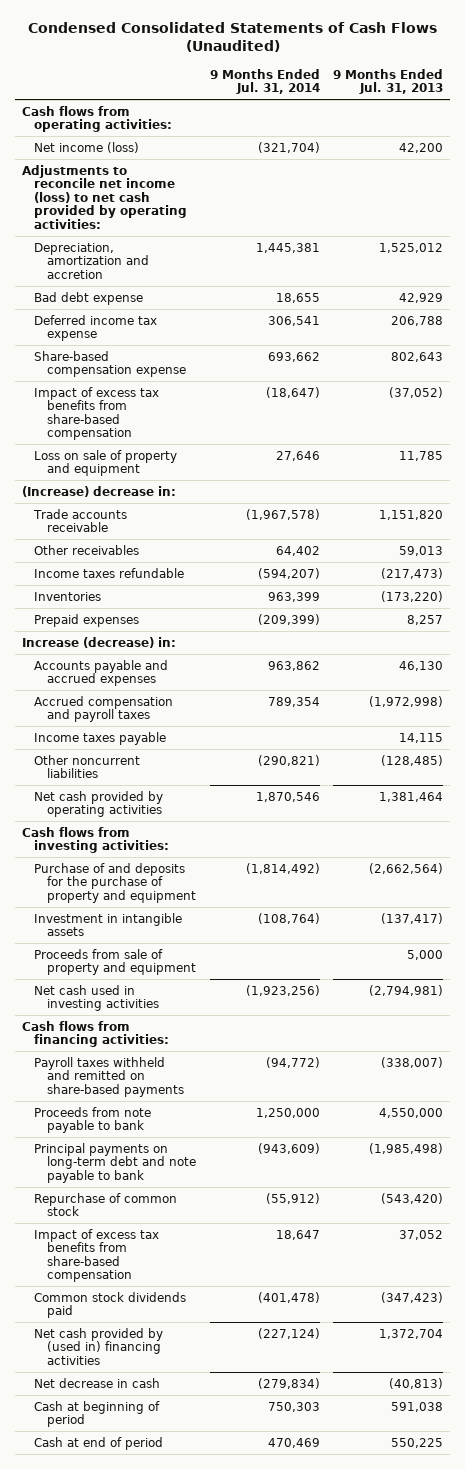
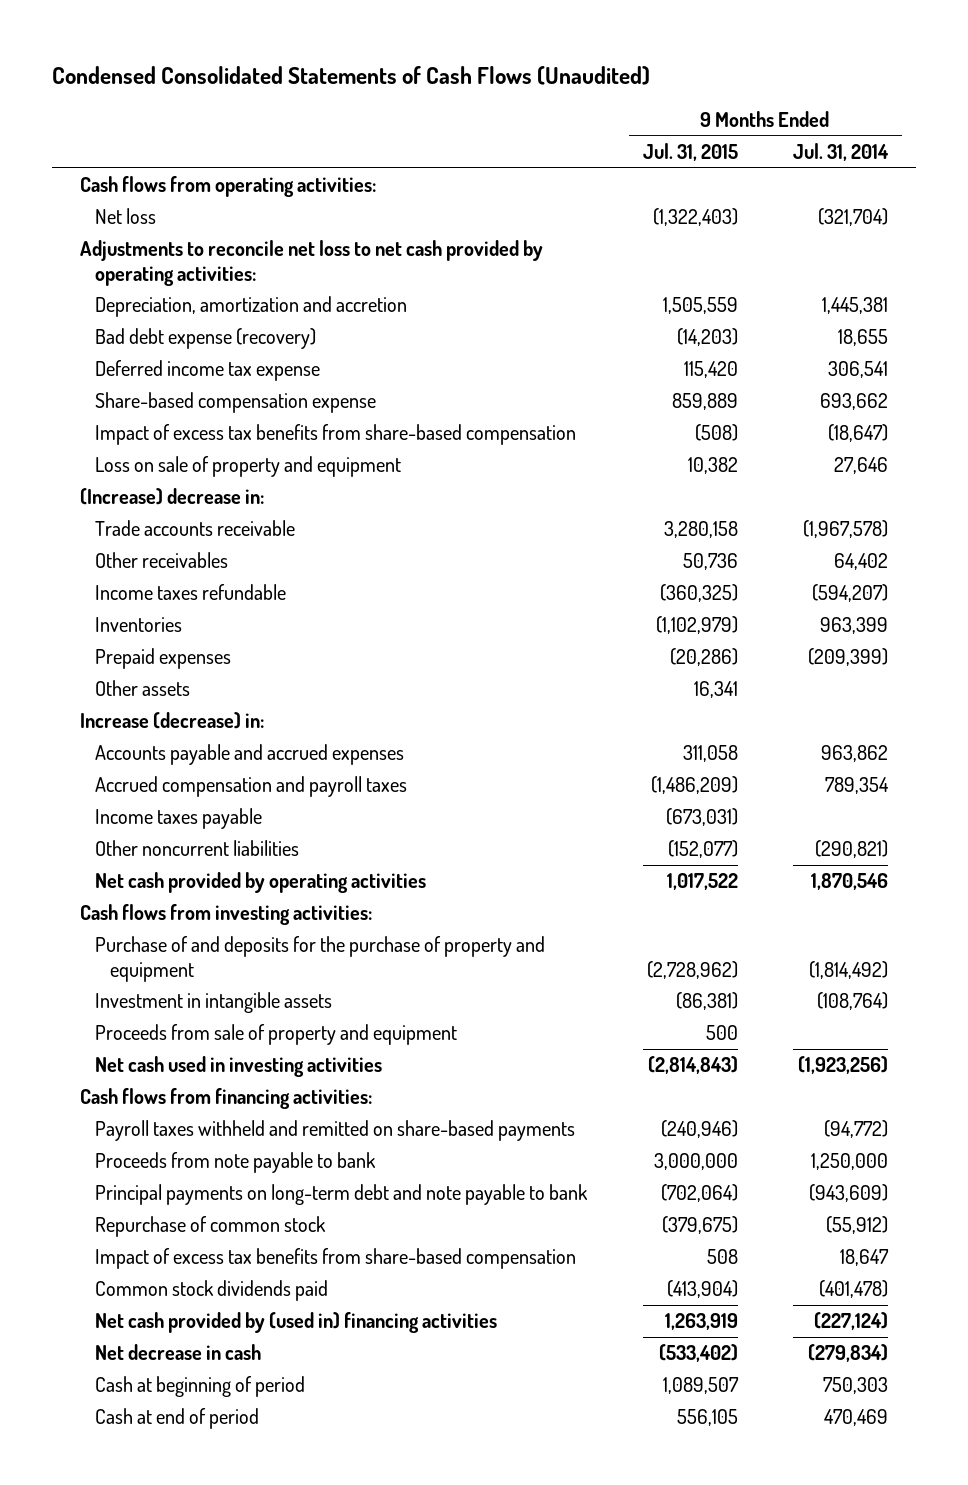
[333,68,444,95] 9 Months Ended Jul. 31, 2013 -> none
none -> [642,143,738,162] Jul. 31, 2015
[34,141,140,153] Net income (loss) -> [95,208,157,225] Net loss
[21,164,188,229] Adjustments to reconcile net income (loss) to net cash provided by operating activities: -> [79,240,543,286] Adjustments to reconcile net loss to net cash provided by operating activities:
[34,291,144,305] Bad debt expense -> [95,328,317,350] Bad debt expense (recovery)
none -> [95,680,191,697] Other assets

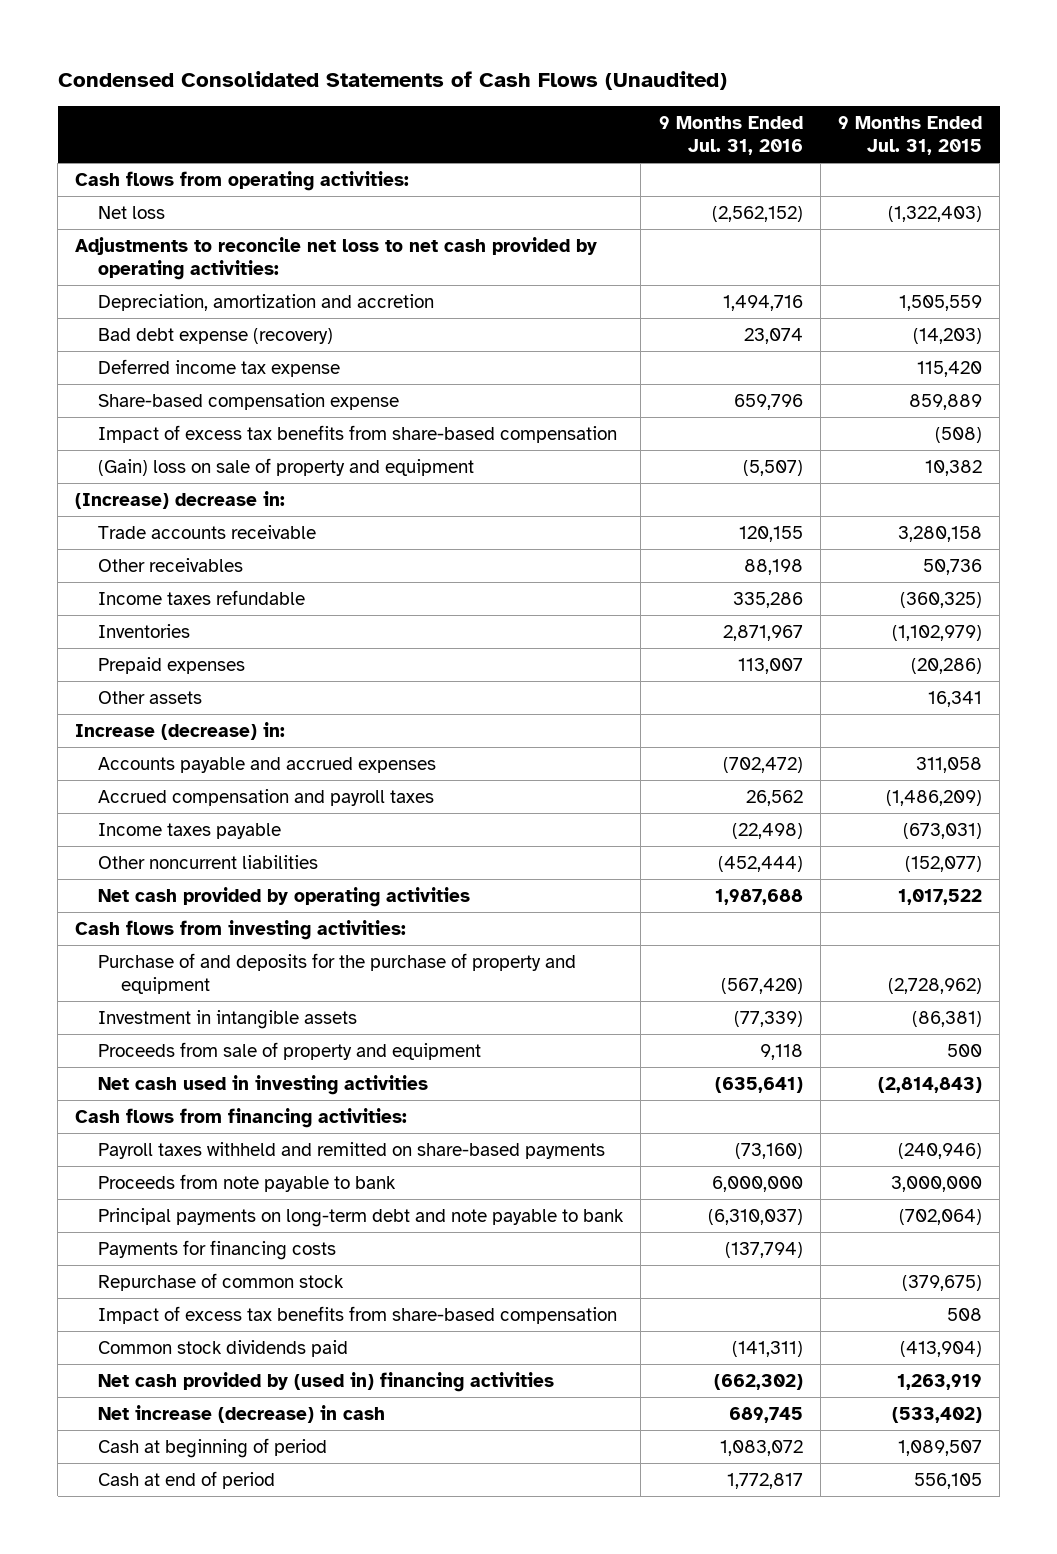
[793,143,890,162] Jul. 31, 2014 -> none
none -> [658,116,803,155] 9 Months Ended Jul. 31, 2016
[95,456,402,478] Loss on sale of property and equipment -> [98,458,475,477] (Gain) loss on sale of property and equipment
none -> [98,1240,337,1261] Payments for financing costs
[95,1344,262,1361] Net decrease in cash -> [98,1405,386,1424] Net increase (decrease) in cash

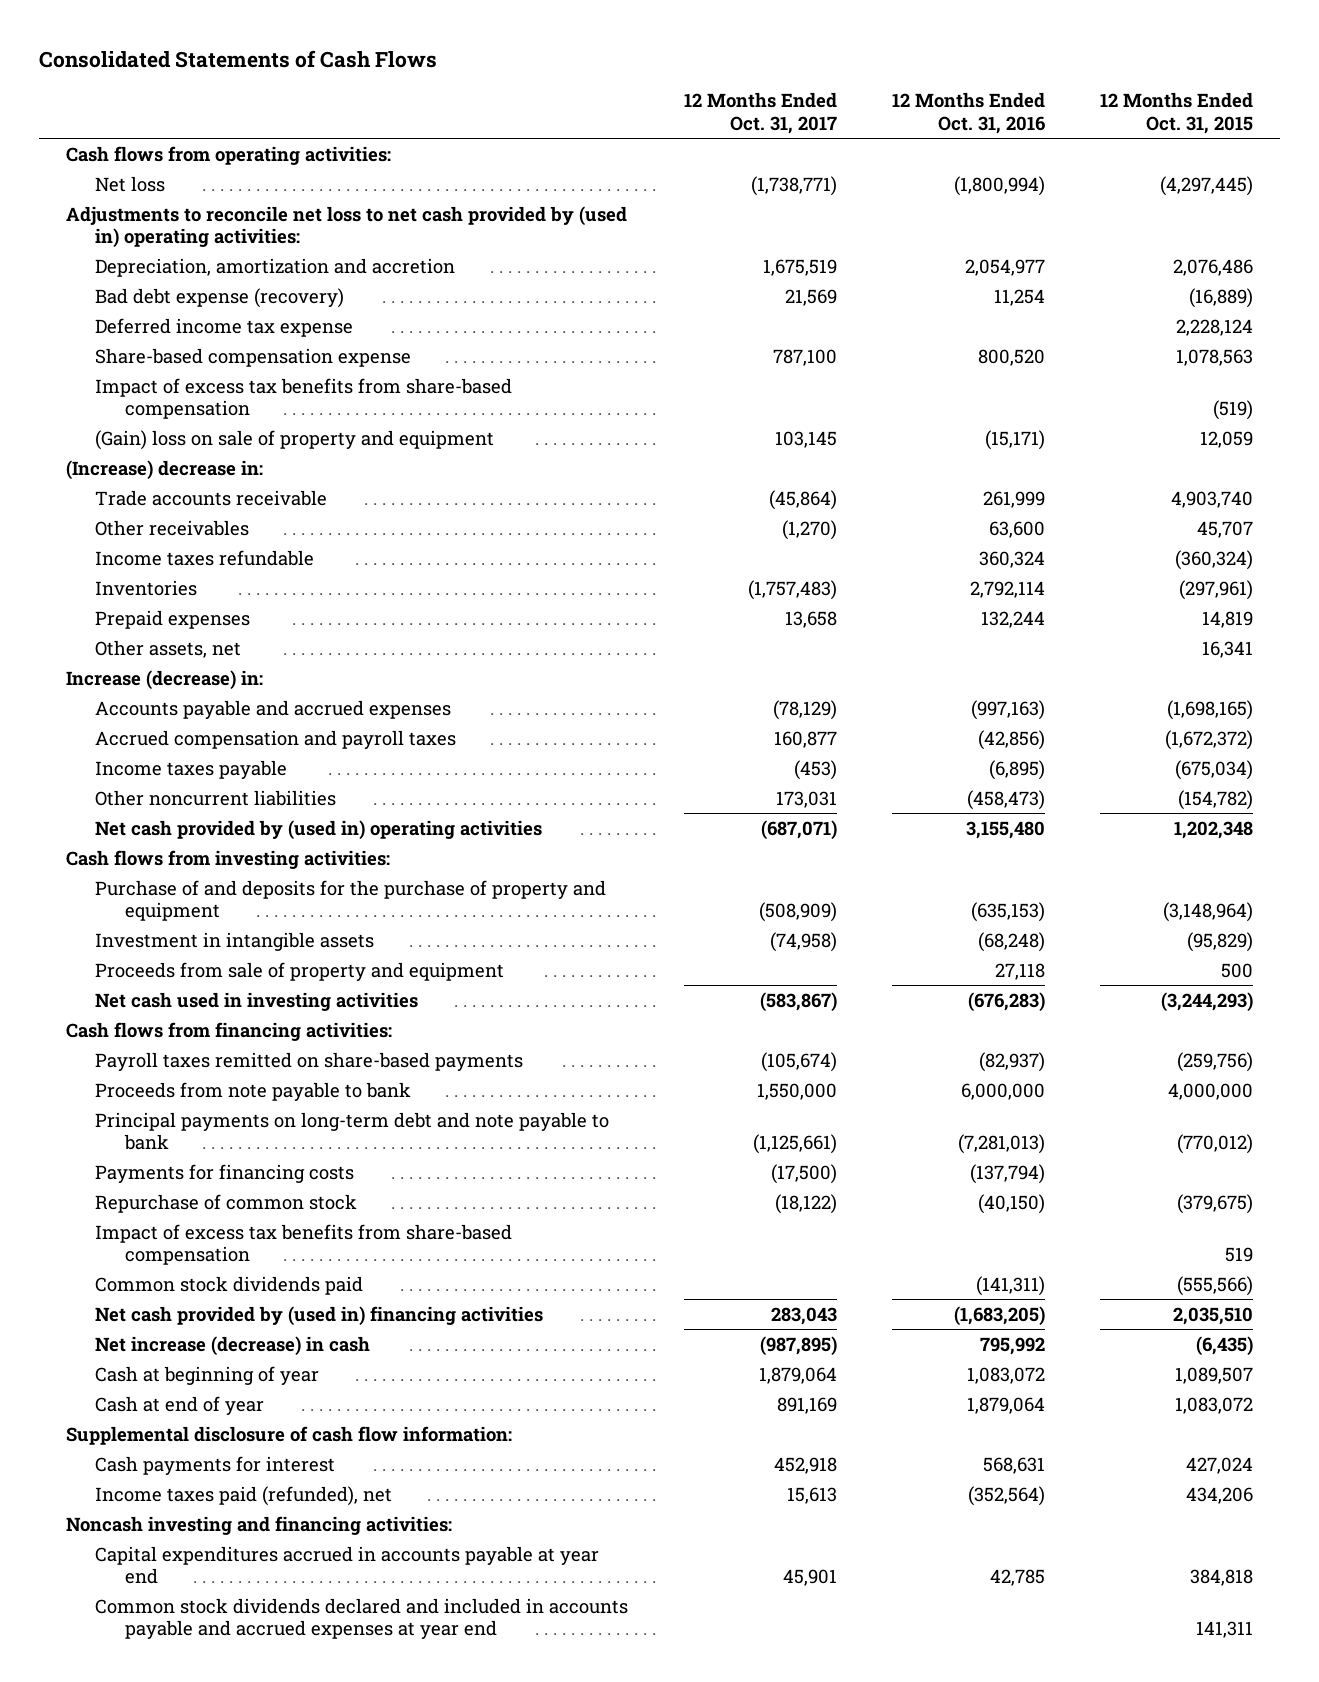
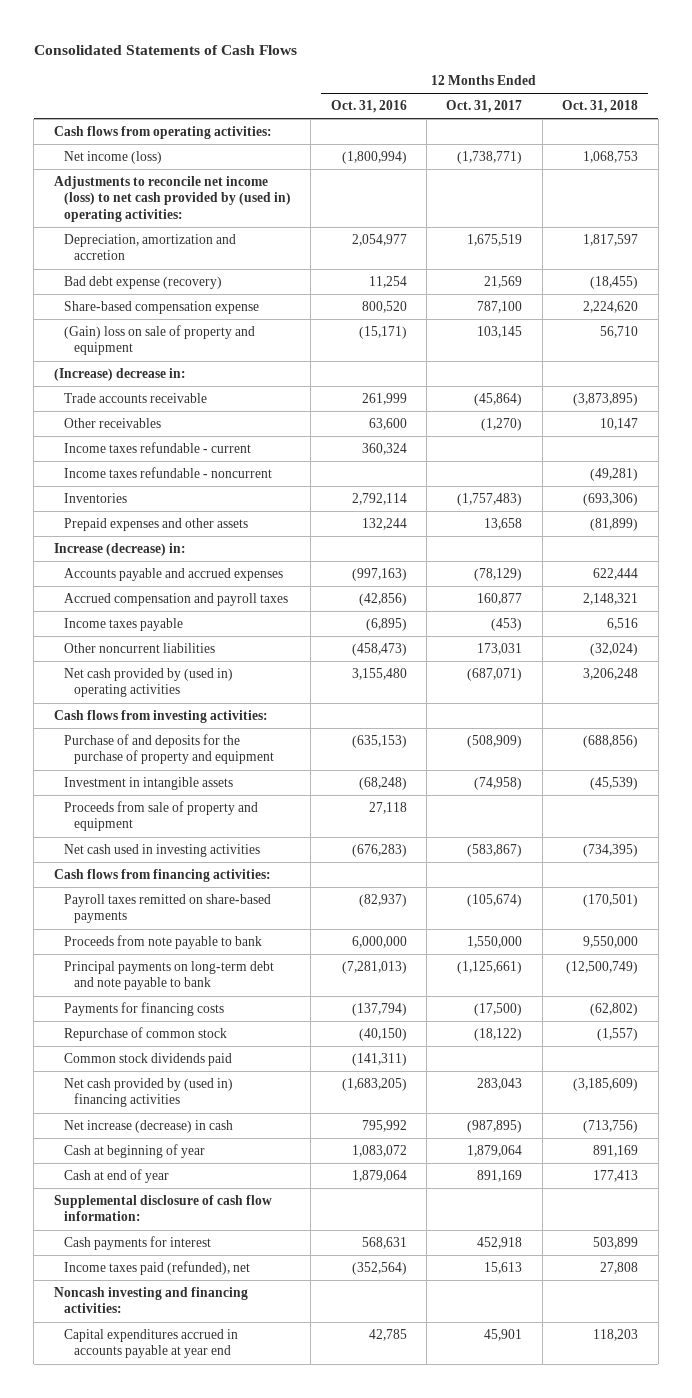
[1099,92,1253,134] 12 Months Ended Oct. 31, 2015 -> none
none -> [562,100,639,114] Oct. 31, 2018
[95,175,166,192] Net loss -> [63,150,162,164] Net income (loss)
[66,205,628,248] Adjustments to reconcile net loss to net cash provided by (used in) operating activities: -> [53,175,291,223] Adjustments to reconcile net income (loss) to net cash provided by (used in) operating activities:
[95,317,354,337] Deferred income tax expense -> none
[95,377,513,419] Impact of excess tax benefits from share-based compensation -> none
[95,549,315,566] Income taxes refundable -> [63,441,251,453] Income taxes refundable - current
none -> [63,466,272,478] Income taxes refundable - noncurrent
[95,639,242,658] Other assets, net -> none
[95,609,251,629] Prepaid expenses -> [63,517,248,531] Prepaid expenses and other assets
[95,1223,513,1265] Impact of excess tax benefits from share-based compensation -> none
[95,1597,629,1639] Common stock dividends declared and included in accounts payable and accrued expenses at year end -> none

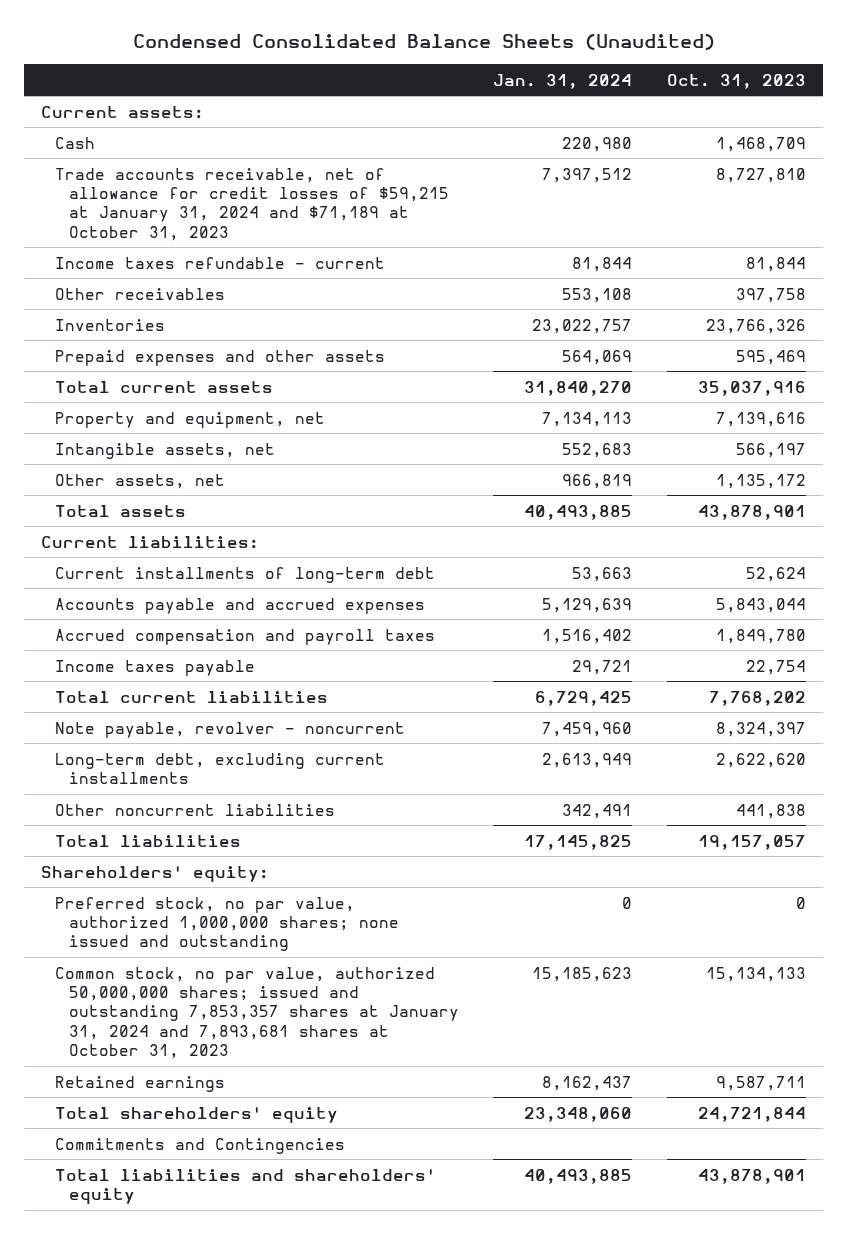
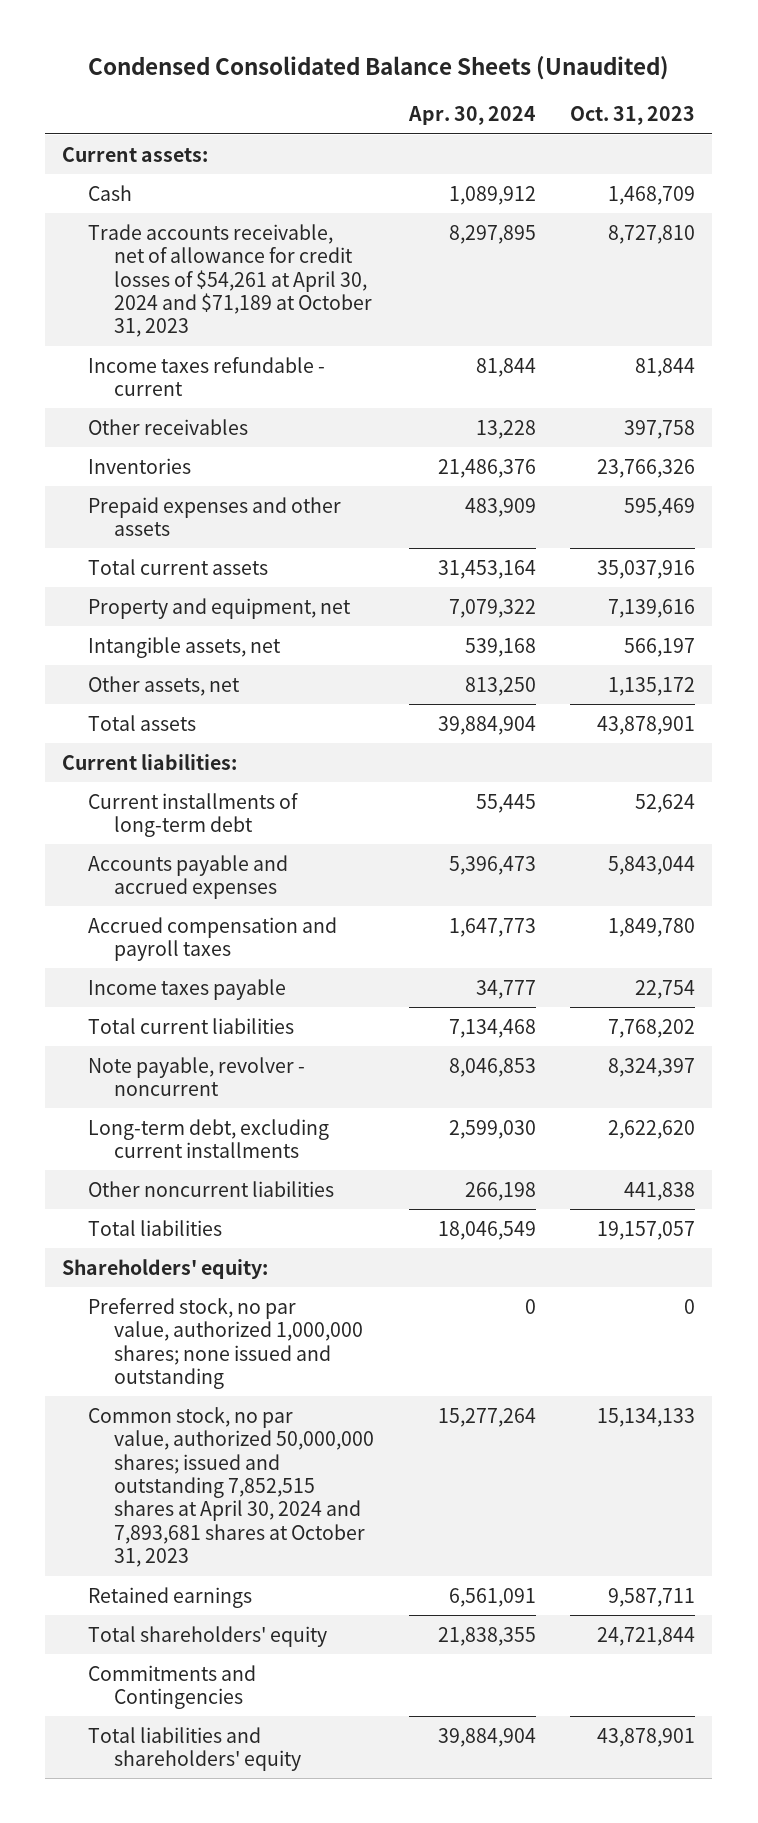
[493,73,633,89] Jan. 31, 2024 -> none
none -> [407,106,536,126] Apr. 30, 2024
[55,167,449,241] Trade accounts receivable, net of allowance for credit losses of $59,215 at January 31, 2024 and $71,189 at October 31, 2023 -> [88,223,373,338] Trade accounts receivable, net of allowance for credit losses of $54,261 at April 30, 2024 and $71,189 at October 31, 2023
[55,966,459,1059] Common stock, no par value, authorized 50,000,000 shares; issued and outstanding 7,853,357 shares at January 31, 2024 and 7,893,681 shares at October 31, 2023 -> [88,1406,375,1568] Common stock, no par value, authorized 50,000,000 shares; issued and outstanding 7,852,515 shares at April 30, 2024 and 7,893,681 shares at October 31, 2023

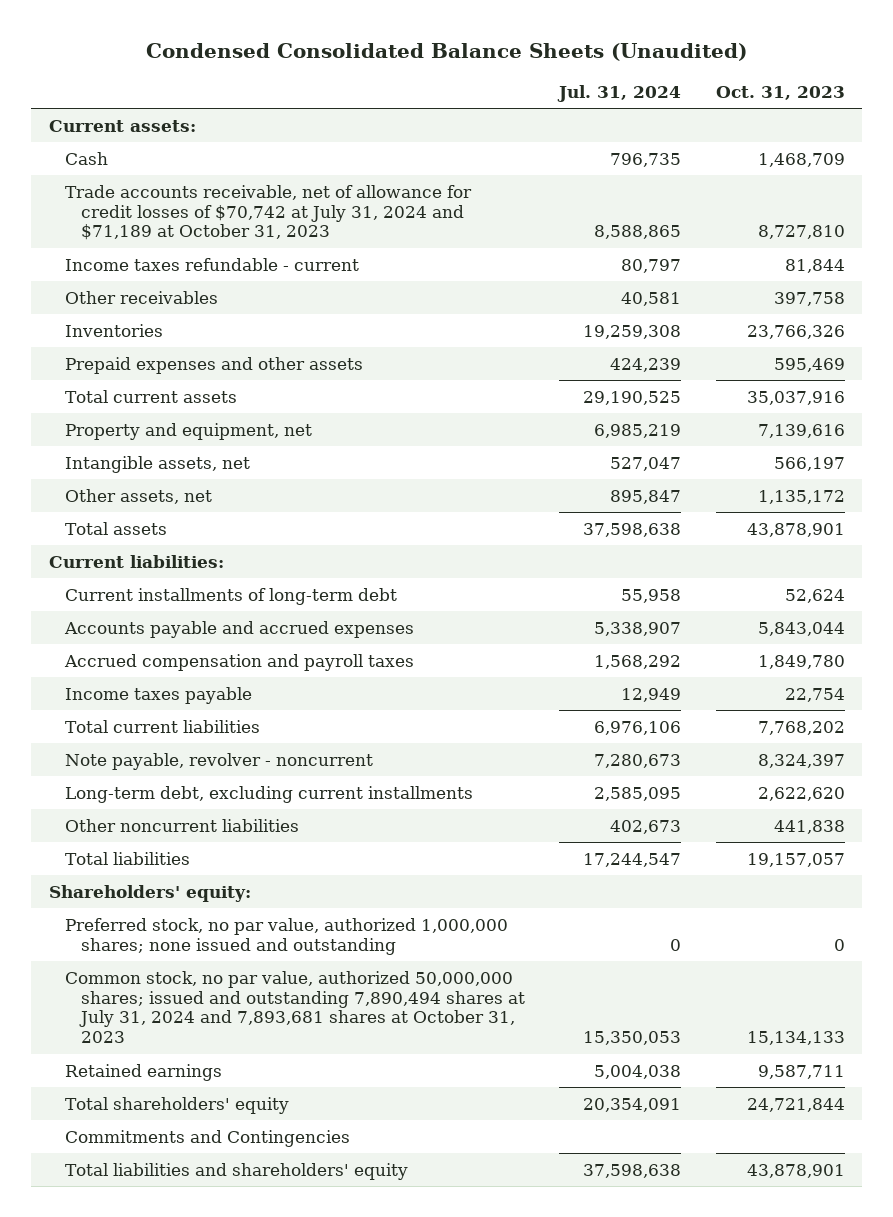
[407,106,536,126] Apr. 30, 2024 -> none
none -> [557,85,682,103] Jul. 31, 2024
[88,223,373,338] Trade accounts receivable, net of allowance for credit losses of $54,261 at April 30, 2024 and $71,189 at October 31, 2023 -> [64,184,472,241] Trade accounts receivable, net of allowance for credit losses of $70,742 at July 31, 2024 and $71,189 at October 31, 2023
[88,1406,375,1568] Common stock, no par value, authorized 50,000,000 shares; issued and outstanding 7,852,515 shares at April 30, 2024 and 7,893,681 shares at October 31, 2023 -> [64,970,525,1044] Common stock, no par value, authorized 50,000,000 shares; issued and outstanding 7,890,494 shares at July 31, 2024 and 7,893,681 shares at October 31, 2023

